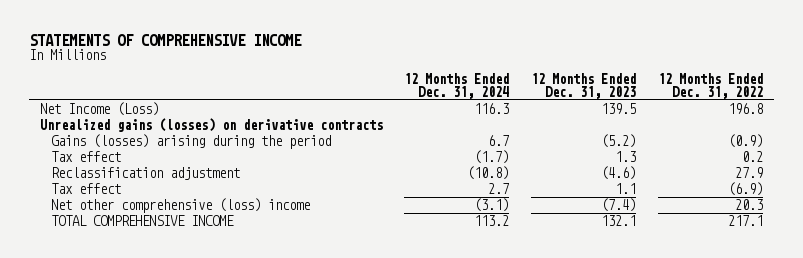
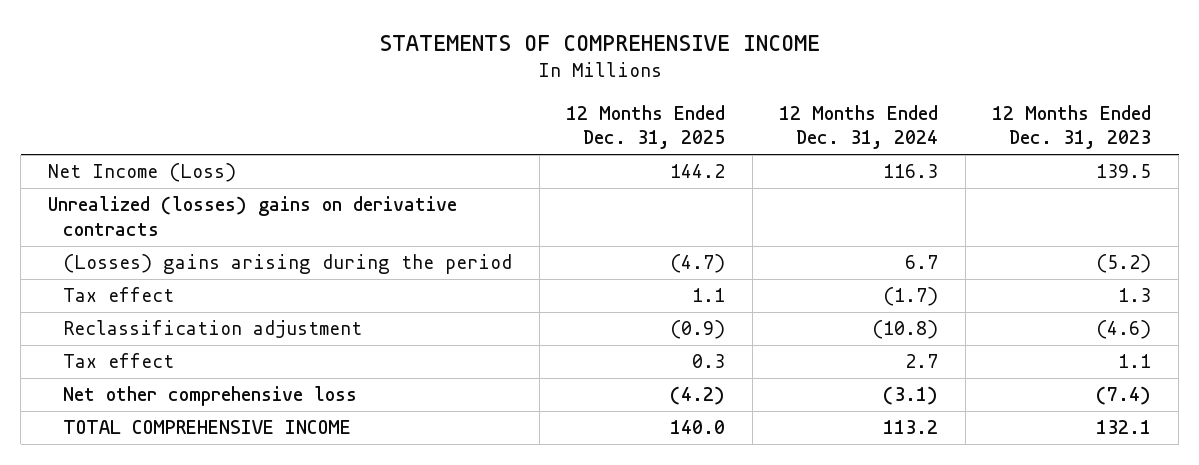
[658,72,764,99] 12 Months Ended Dec. 31, 2022 -> none
none -> [566,104,726,150] 12 Months Ended Dec. 31, 2025
[39,117,383,132] Unrealized gains (losses) on derivative contracts -> [47,196,457,236] Unrealized (losses) gains on derivative contracts
[51,133,332,149] Gains (losses) arising during the period -> [63,254,513,275] (Losses) gains arising during the period
[51,197,311,213] Net other comprehensive (loss) income -> [63,386,358,407] Net other comprehensive loss

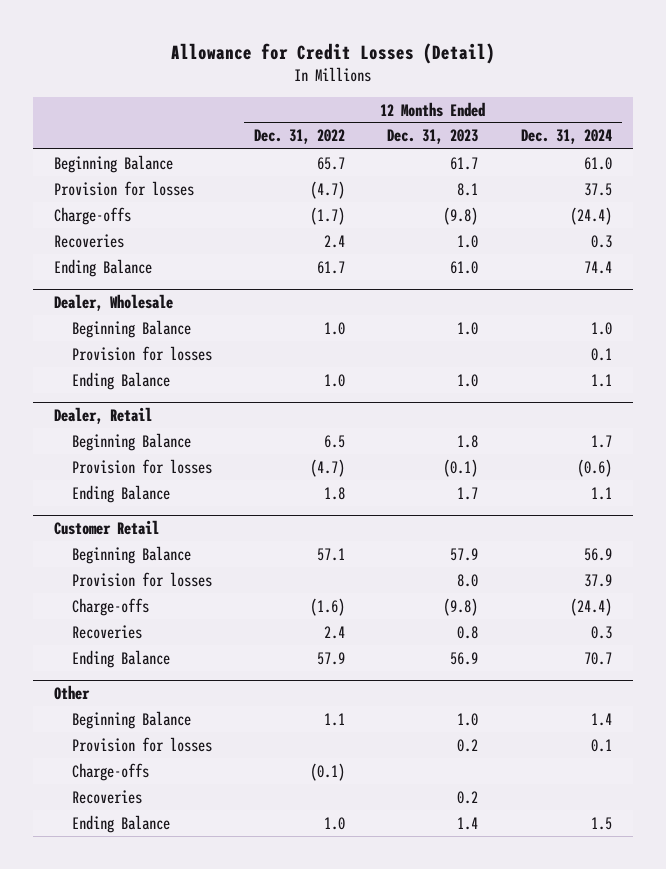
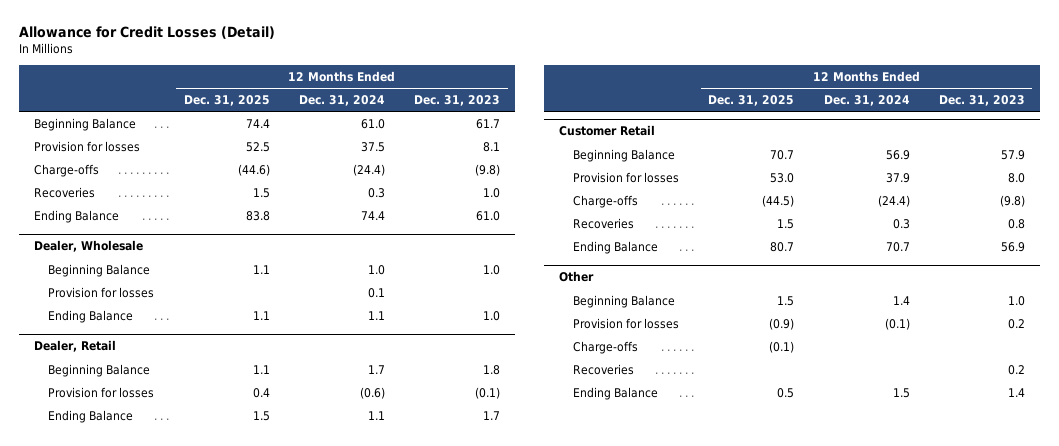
[254,129,346,145] Dec. 31, 2022 -> none
none -> [183,94,270,106] Dec. 31, 2025
[590,738,612,752] 0.1 -> [884,317,910,330] (0.1)

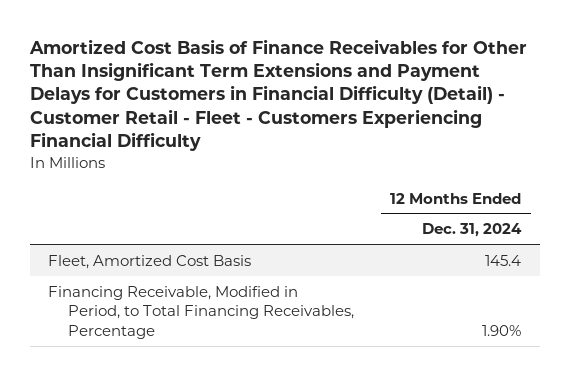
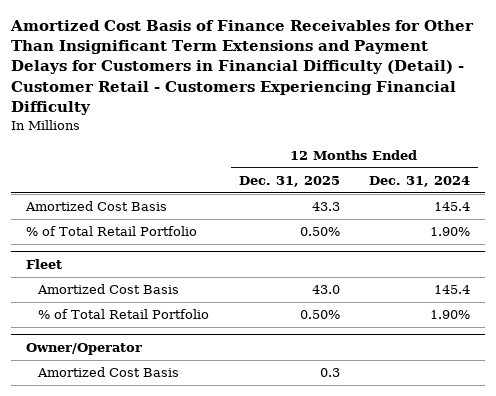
[29,38,528,152] Amortized Cost Basis of Finance Receivables for Other Than Insignificant Term Extensions and Payment Delays for Customers in Financial Difficulty (Detail) - Customer Retail - Fleet - Customers Experiencing Financial Difficulty -> [9,20,474,115] Amortized Cost Basis of Finance Receivables for Other Than Insignificant Term Extensions and Payment Delays for Customers in Financial Difficulty (Detail) - Customer Retail - Customers Experiencing Financial Difficulty
none -> [238,175,340,187] Dec. 31, 2025
[48,254,252,269] Fleet, Amortized Cost Basis -> [24,201,167,212] Amortized Cost Basis
[48,285,354,339] Financing Receivable, Modified in Period, to Total Financing Receivables, Percentage -> [25,226,197,237] % of Total Retail Portfolio
none -> [25,258,62,269] Fleet
none -> [36,284,179,295] Amortized Cost Basis
none -> [37,309,209,320] % of Total Retail Portfolio
none -> [25,342,142,355] Owner/Operator
none -> [36,367,179,378] Amortized Cost Basis

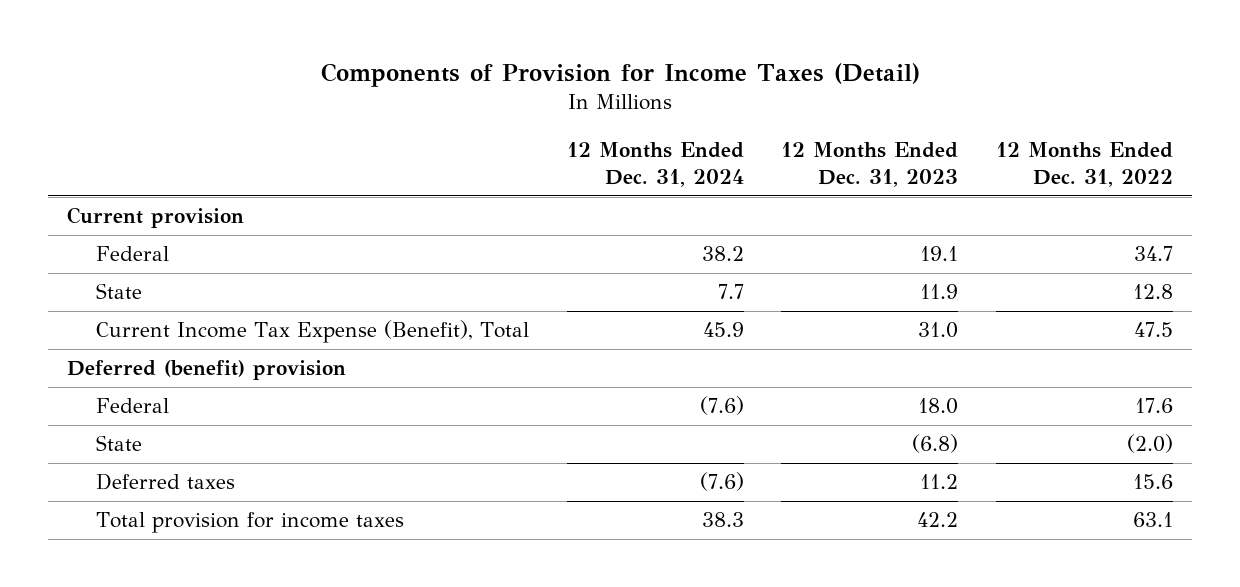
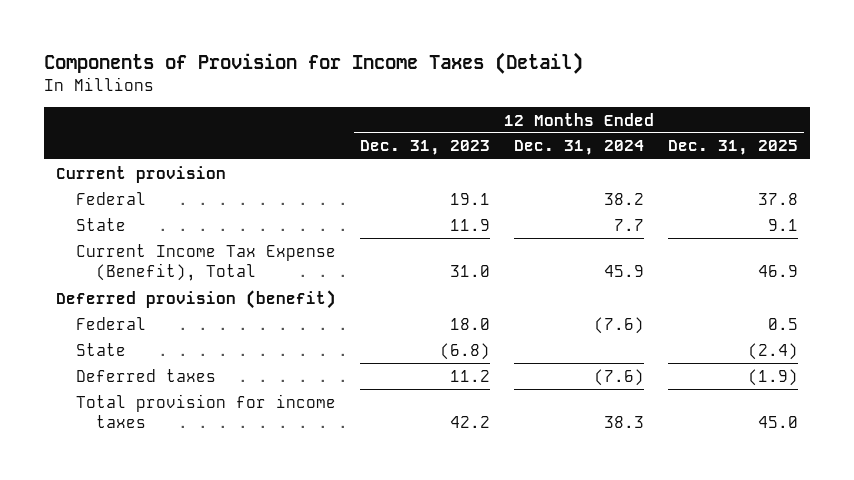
[995,141,1173,188] 12 Months Ended Dec. 31, 2022 -> none
none -> [667,140,798,156] Dec. 31, 2025
[67,360,347,381] Deferred (benefit) provision -> [55,289,336,309] Deferred provision (benefit)

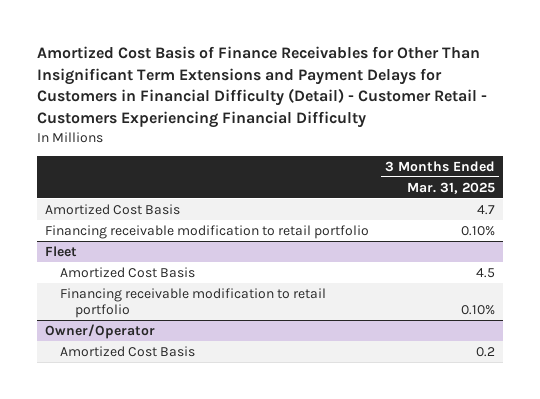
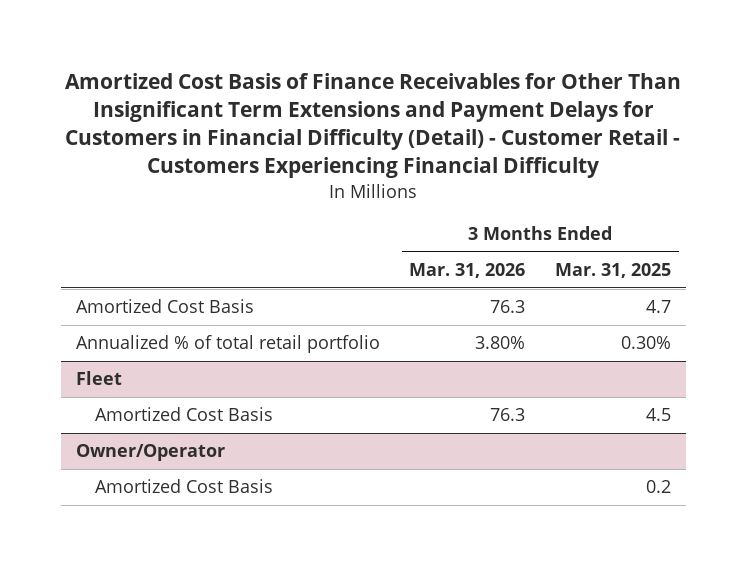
none -> [409,263,526,279] Mar. 31, 2026
[44,224,369,239] Financing receivable modification to retail portfolio -> [75,335,380,354] Annualized % of total retail portfolio
[461,225,496,236] 0.10% -> [621,336,672,350] 0.30%
[59,287,326,319] Financing receivable modification to retail portfolio -> none

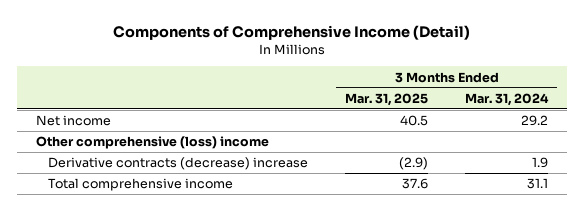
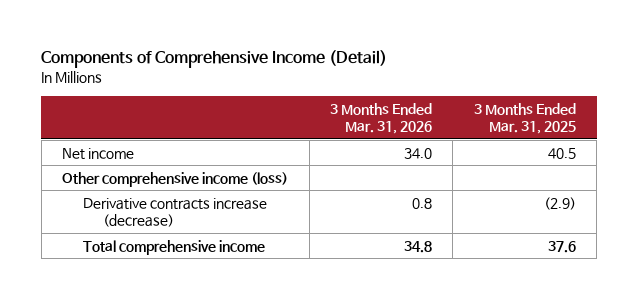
[465,92,550,106] Mar. 31, 2024 -> none
none -> [330,102,433,134] 3 Months Ended Mar. 31, 2026
[35,136,269,150] Other comprehensive (loss) income -> [62,171,289,187] Other comprehensive income (loss)
[48,157,309,171] Derivative contracts (decrease) increase -> [82,197,267,228] Derivative contracts increase (decrease)

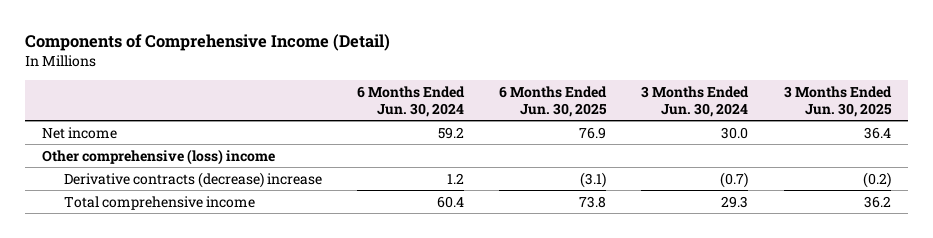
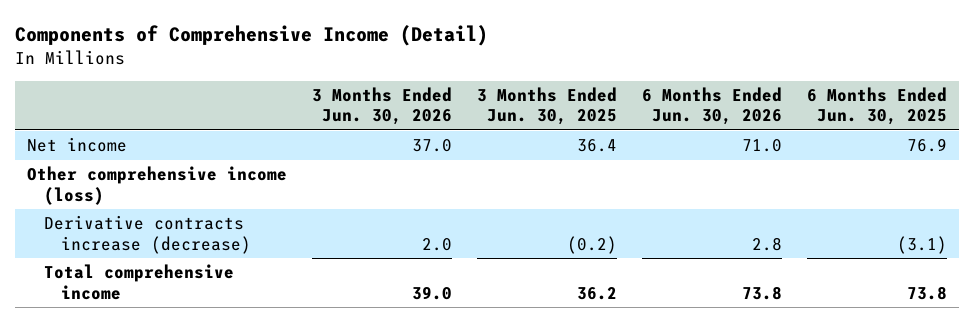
[357,85,466,117] 6 Months Ended Jun. 30, 2024 -> none
[641,85,750,117] 3 Months Ended Jun. 30, 2024 -> none
none -> [312,86,453,126] 3 Months Ended Jun. 30, 2026
none -> [642,86,783,126] 6 Months Ended Jun. 30, 2026
[42,148,276,165] Other comprehensive (loss) income -> [27,166,288,205] Other comprehensive income (loss)
[63,171,322,188] Derivative contracts (decrease) increase -> [44,215,252,254] Derivative contracts increase (decrease)

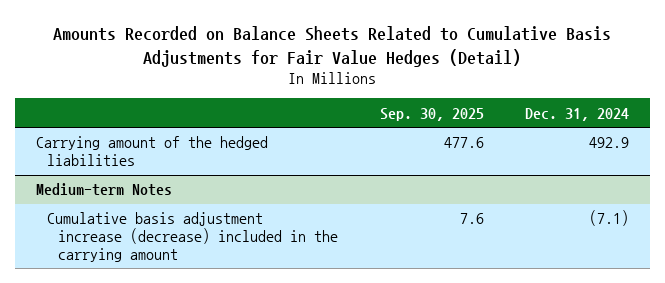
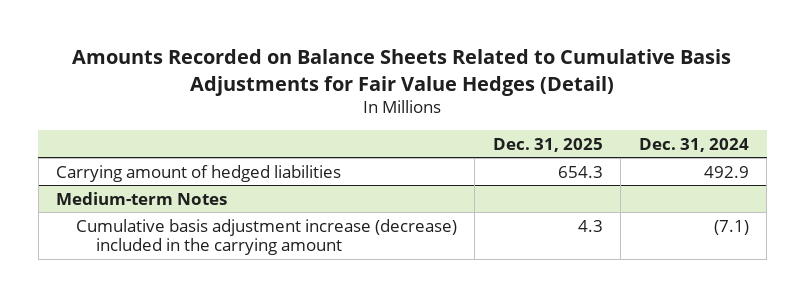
[379,107,484,121] Sep. 30, 2025 -> none
none -> [492,137,603,152] Dec. 31, 2025
[35,136,268,167] Carrying amount of the hedged liabilities -> [56,164,342,182] Carrying amount of hedged liabilities

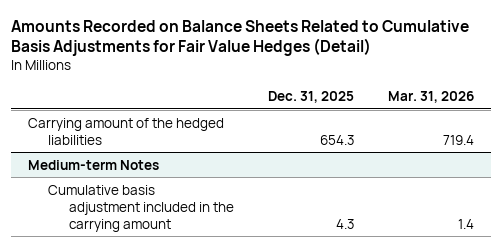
[638,137,749,152] Dec. 31, 2024 -> none
none -> [387,91,474,104] Mar. 31, 2026
[56,164,342,182] Carrying amount of hedged liabilities -> [27,117,224,145] Carrying amount of the hedged liabilities
[75,218,457,256] Cumulative basis adjustment increase (decrease) included in the carrying amount -> [48,184,234,232] Cumulative basis adjustment included in the carrying amount

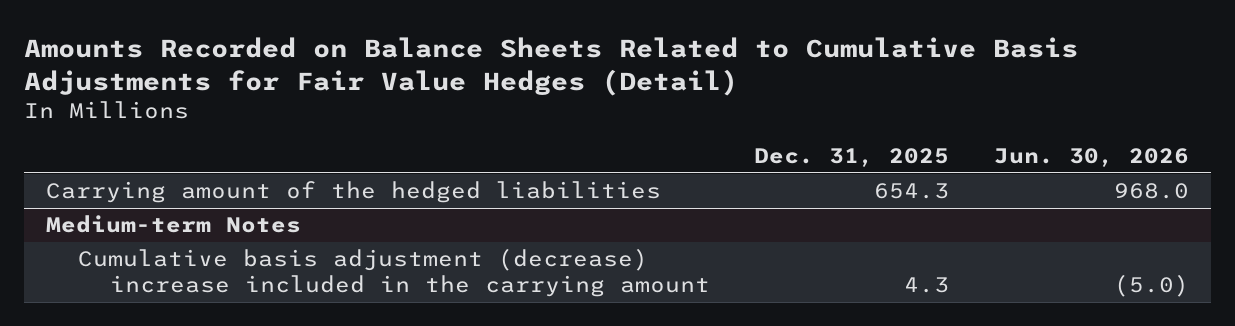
[387,91,474,104] Mar. 31, 2026 -> none
none -> [993,148,1189,168] Jun. 30, 2026
[48,184,234,232] Cumulative basis adjustment included in the carrying amount -> [77,248,710,298] Cumulative basis adjustment (decrease) increase included in the carrying amount

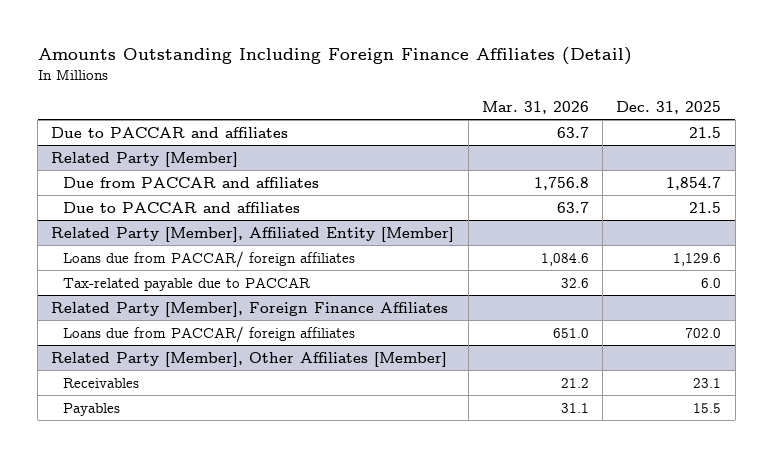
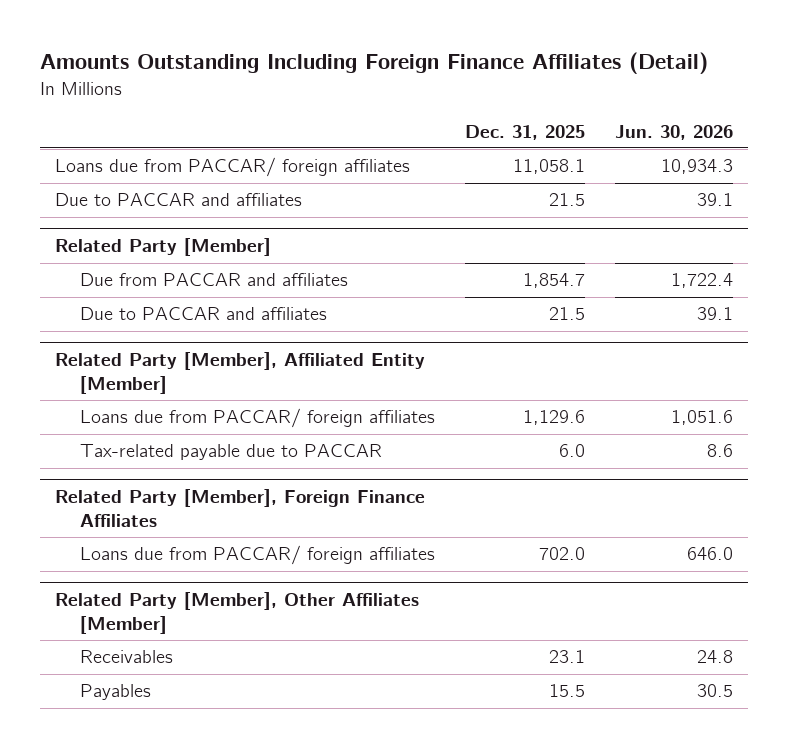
[481,100,589,114] Mar. 31, 2026 -> none
none -> [614,124,733,140] Jun. 30, 2026
none -> [54,157,410,178] Loans due from PACCAR/ foreign affiliates

